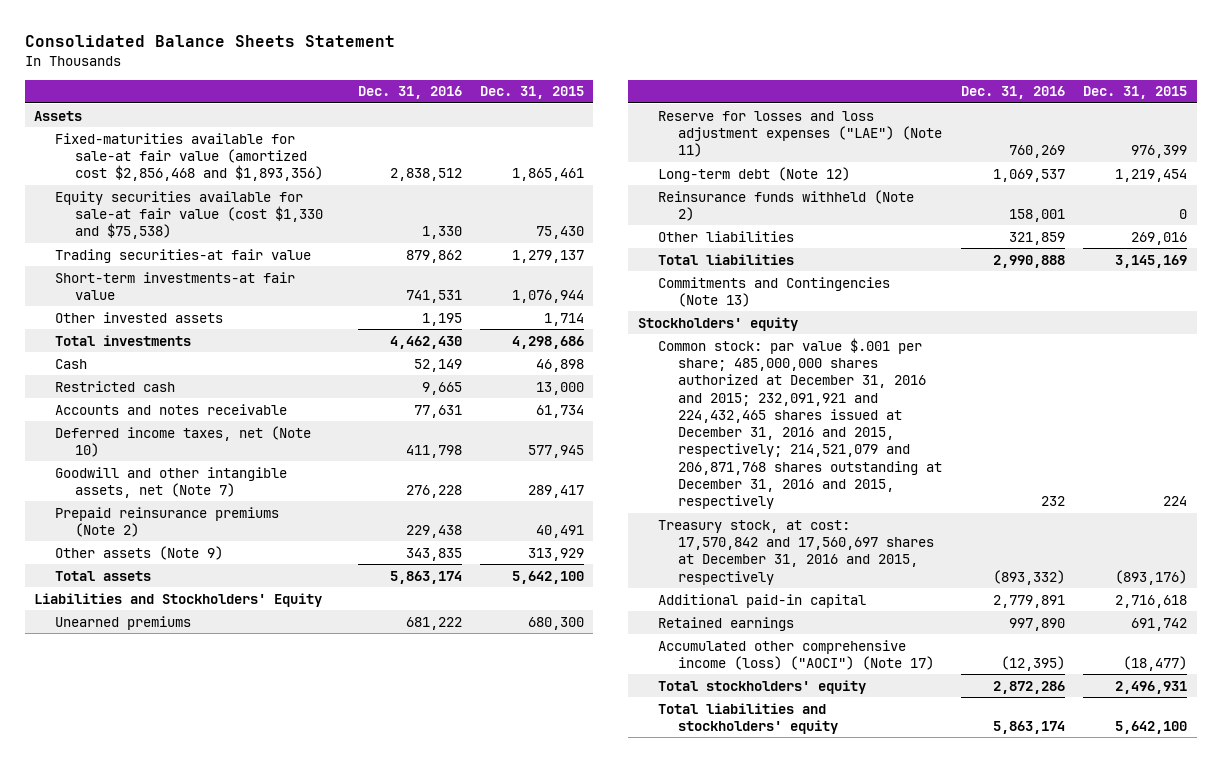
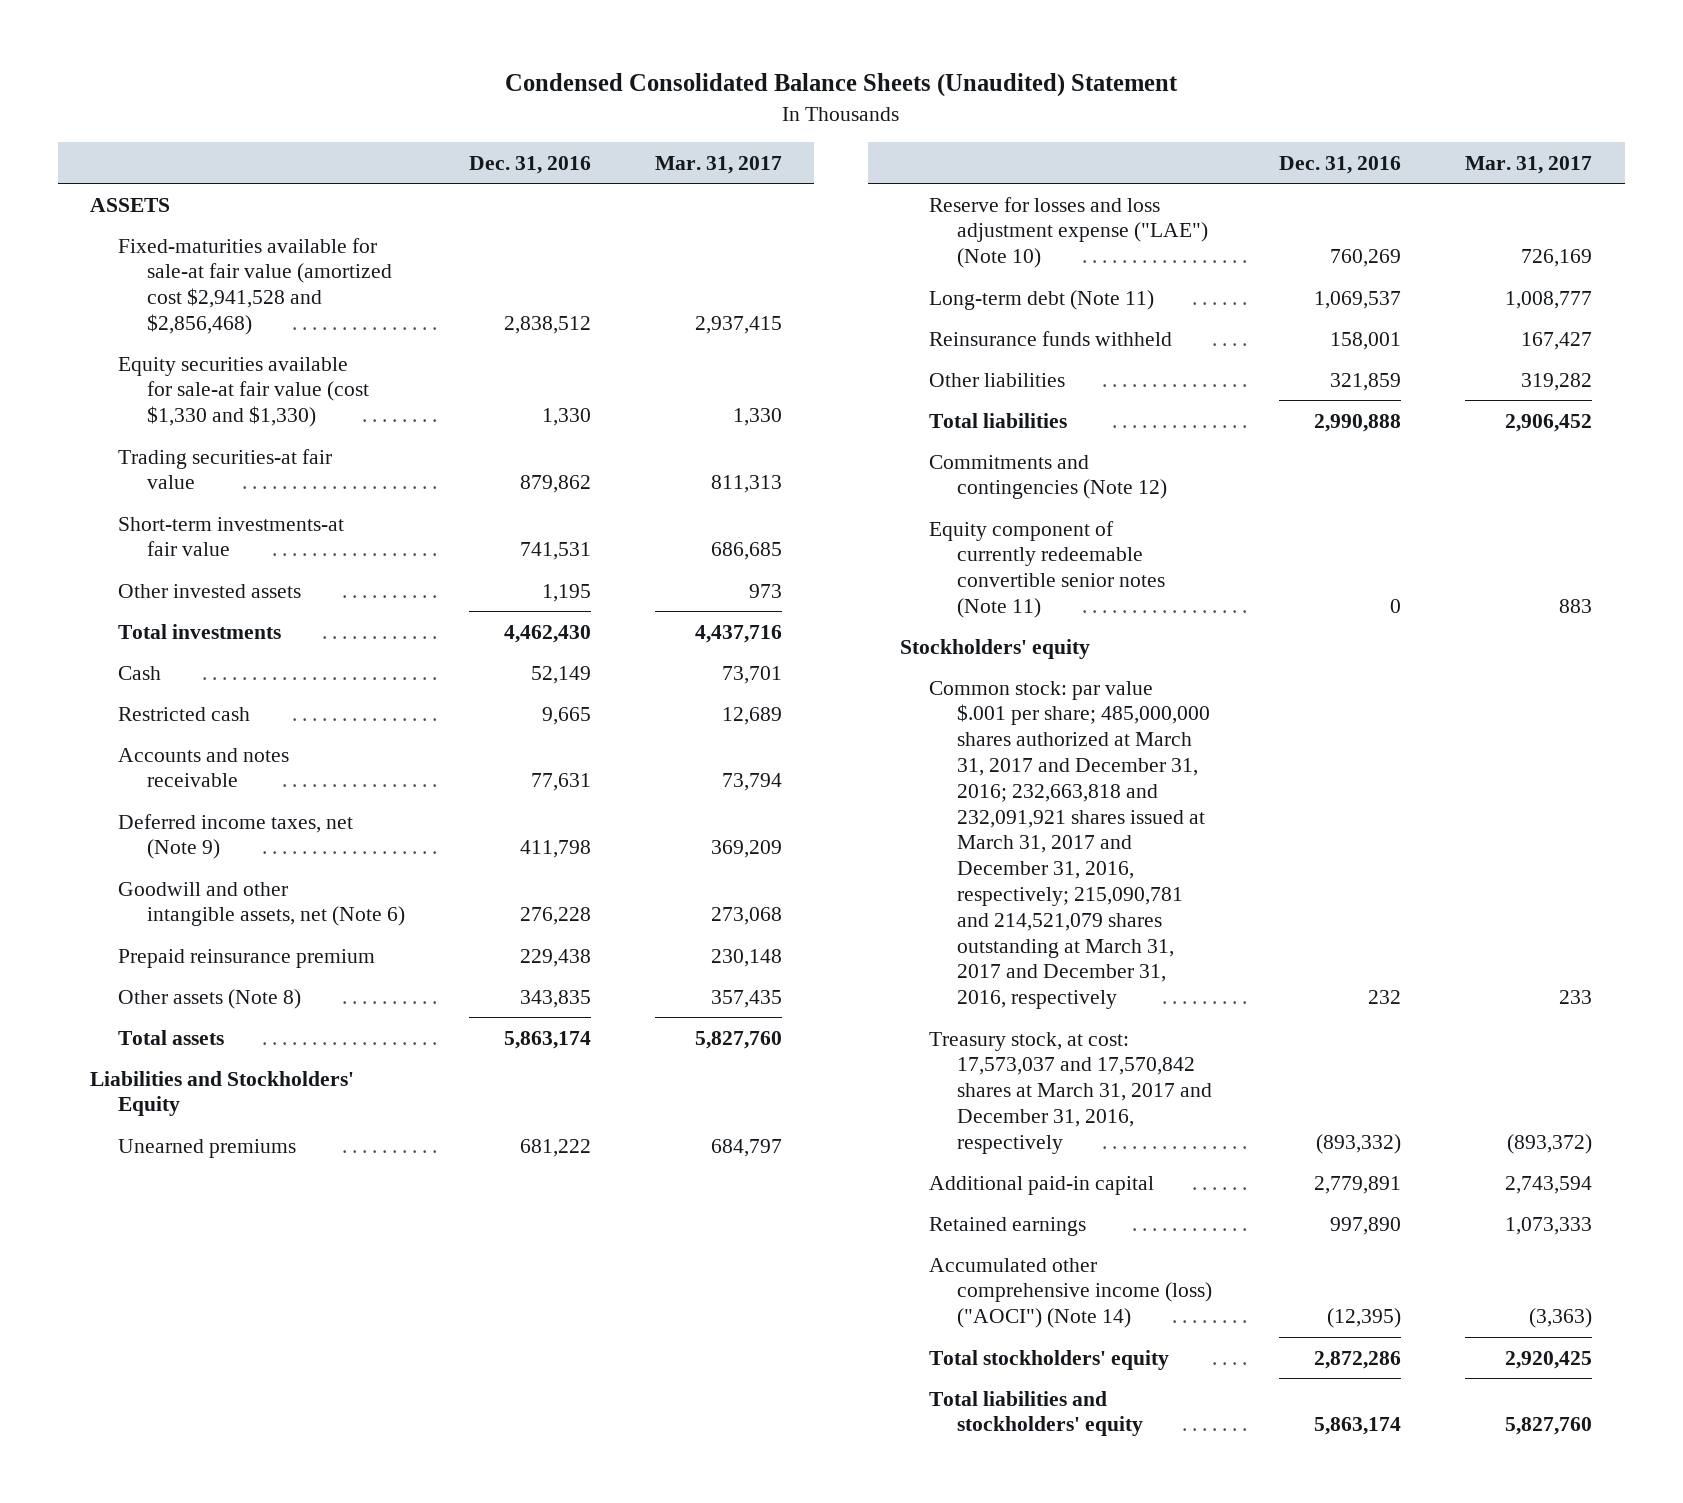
[24,34,395,47] Consolidated Balance Sheets Statement -> [505,73,1179,98] Condensed Consolidated Balance Sheets (Unaudited) Statement
[480,86,585,100] Dec. 31, 2015 -> none
none -> [655,155,783,174] Mar. 31, 2017
[34,110,83,121] Assets -> [90,197,171,212] ASSETS
[54,132,324,182] Fixed-maturities available for sale-at fair value (amortized cost $2,856,468 and $1,893,356) -> [118,237,392,335] Fixed-maturities available for sale-at fair value (amortized cost $2,941,528 and $2,856,468)
[54,190,324,240] Equity securities available for sale-at fair value (cost $1,330 and $75,538) -> [118,356,369,428] Equity securities available for sale-at fair value (cost $1,330 and $1,330)
[54,425,311,457] Deferred income taxes, net (Note 10) -> [118,813,354,860] Deferred income taxes, net (Note 9)
[54,466,287,498] Goodwill and other intangible assets, net (Note 7) -> [118,881,405,927] Goodwill and other intangible assets, net (Note 6)
[54,506,279,537] Prepaid reinsurance premiums (Note 2) -> [118,948,376,968] Prepaid reinsurance premium
[54,545,223,560] Other assets (Note 9) -> [118,988,302,1009] Other assets (Note 8)
[657,110,943,158] Reserve for losses and loss adjustment expenses ("LAE") (Note 11) -> [928,196,1208,269] Reserve for losses and loss adjustment expense ("LAE") (Note 10)
[657,166,850,182] Long-term debt (Note 12) -> [928,289,1154,310] Long-term debt (Note 11)
[657,189,914,221] Reinsurance funds withheld (Note 2) -> [928,330,1172,346] Reinsurance funds withheld
[657,276,890,307] Commitments and Contingencies (Note 13) -> [928,454,1167,500] Commitments and contingencies (Note 12)
none -> [928,520,1165,618] Equity component of currently redeemable convertible senior notes (Note 11)
[657,337,943,510] Common stock: par value $.001 per share; 485,000,000 shares authorized at December 31, 2016 and 2015; 232,091,921 and 224,432,465 shares issued at December 31, 2016 and 2015, respectively; 214,521,079 and 206,871,768 shares outstanding at December 31, 2016 and 2015, respectively -> [928,680,1210,1010] Common stock: par value $.001 per share; 485,000,000 shares authorized at March 31, 2017 and December 31, 2016; 232,663,818 and 232,091,921 shares issued at March 31, 2017 and December 31, 2016, respectively; 215,090,781 and 214,521,079 shares outstanding at March 31, 2017 and December 31, 2016, respectively
[657,519,935,585] Treasury stock, at cost: 17,570,842 and 17,560,697 shares at December 31, 2016 and 2015, respectively -> [928,1031,1212,1154] Treasury stock, at cost: 17,573,037 and 17,570,842 shares at March 31, 2017 and December 31, 2016, respectively
[657,639,935,670] Accumulated other comprehensive income (loss) ("AOCI") (Note 17) -> [928,1257,1212,1329] Accumulated other comprehensive income (loss) ("AOCI") (Note 14)

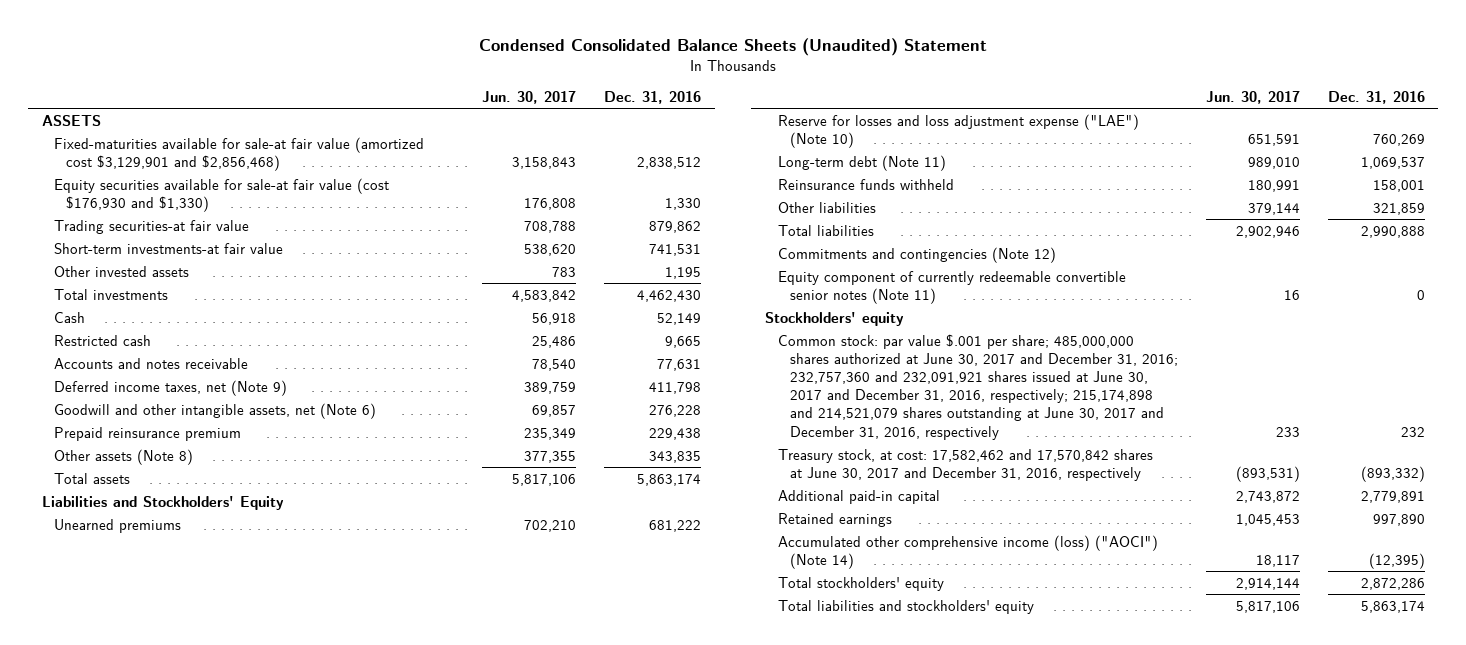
[655,155,783,174] Mar. 31, 2017 -> none
none -> [482,90,577,104] Jun. 30, 2017
[118,237,392,335] Fixed-maturities available for sale-at fair value (amortized cost $2,941,528 and $2,856,468) -> [53,136,424,171] Fixed-maturities available for sale-at fair value (amortized cost $3,129,901 and $2,856,468)
[118,356,369,428] Equity securities available for sale-at fair value (cost $1,330 and $1,330) -> [53,177,389,212] Equity securities available for sale-at fair value (cost $176,930 and $1,330)
[928,680,1210,1010] Common stock: par value $.001 per share; 485,000,000 shares authorized at March 31, 2017 and December 31, 2016; 232,663,818 and 232,091,921 shares issued at March 31, 2017 and December 31, 2016, respectively; 215,090,781 and 214,521,079 shares outstanding at March 31, 2017 and December 31, 2016, respectively -> [777,333,1179,440] Common stock: par value $.001 per share; 485,000,000 shares authorized at June 30, 2017 and December 31, 2016; 232,757,360 and 232,091,921 shares issued at June 30, 2017 and December 31, 2016, respectively; 215,174,898 and 214,521,079 shares outstanding at June 30, 2017 and December 31, 2016, respectively
[928,1031,1212,1154] Treasury stock, at cost: 17,573,037 and 17,570,842 shares at March 31, 2017 and December 31, 2016, respectively -> [777,448,1153,481] Treasury stock, at cost: 17,582,462 and 17,570,842 shares at June 30, 2017 and December 31, 2016, respectively

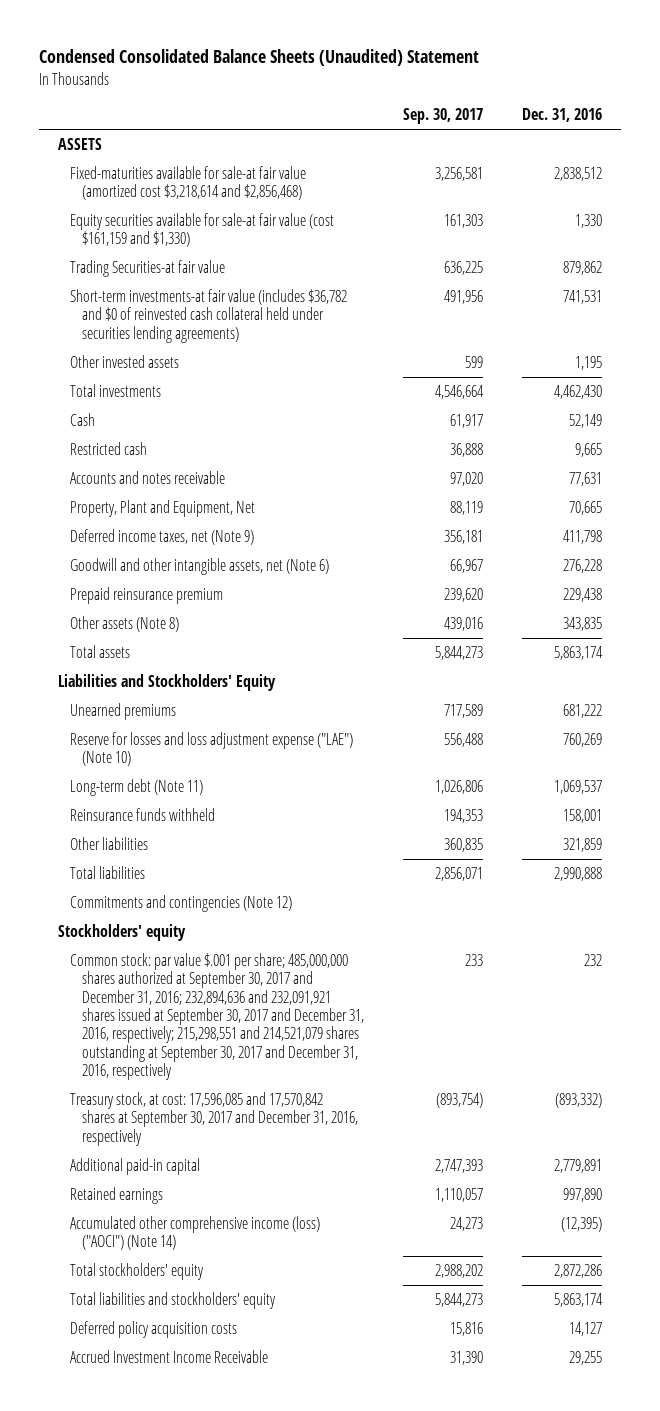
[482,90,577,104] Jun. 30, 2017 -> none
none -> [403,108,484,125] Sep. 30, 2017
[53,136,424,171] Fixed-maturities available for sale-at fair value (amortized cost $3,129,901 and $2,856,468) -> [70,166,307,201] Fixed-maturities available for sale-at fair value (amortized cost $3,218,614 and $2,856,468)
[53,177,389,212] Equity securities available for sale-at fair value (cost $176,930 and $1,330) -> [70,213,335,248] Equity securities available for sale-at fair value (cost $161,159 and $1,330)
[53,219,249,234] Trading securities-at fair value -> [70,260,226,278] Trading Securities-at fair value
[53,242,283,254] Short-term investments-at fair value -> [70,289,348,343] Short-term investments-at fair value (includes $36,782 and $0 of reinvested cash collateral held under securities lending agreements)
none -> [70,500,256,518] Property, Plant and Equipment, Net
[777,270,1126,304] Equity component of currently redeemable convertible senior notes (Note 11) -> none
[777,333,1179,440] Common stock: par value $.001 per share; 485,000,000 shares authorized at June 30, 2017 and December 31, 2016; 232,757,360 and 232,091,921 shares issued at June 30, 2017 and December 31, 2016, respectively; 215,174,898 and 214,521,079 shares outstanding at June 30, 2017 and December 31, 2016, respectively -> [70,953,365,1080] Common stock: par value $.001 per share; 485,000,000 shares authorized at September 30, 2017 and December 31, 2016; 232,894,636 and 232,091,921 shares issued at September 30, 2017 and December 31, 2016, respectively; 215,298,551 and 214,521,079 shares outstanding at September 30, 2017 and December 31, 2016, respectively
[777,448,1153,481] Treasury stock, at cost: 17,582,462 and 17,570,842 shares at June 30, 2017 and December 31, 2016, respectively -> [70,1092,359,1146] Treasury stock, at cost: 17,596,085 and 17,570,842 shares at September 30, 2017 and December 31, 2016, respectively
none -> [70,1321,238,1339] Deferred policy acquisition costs
none -> [70,1350,269,1364] Accrued Investment Income Receivable

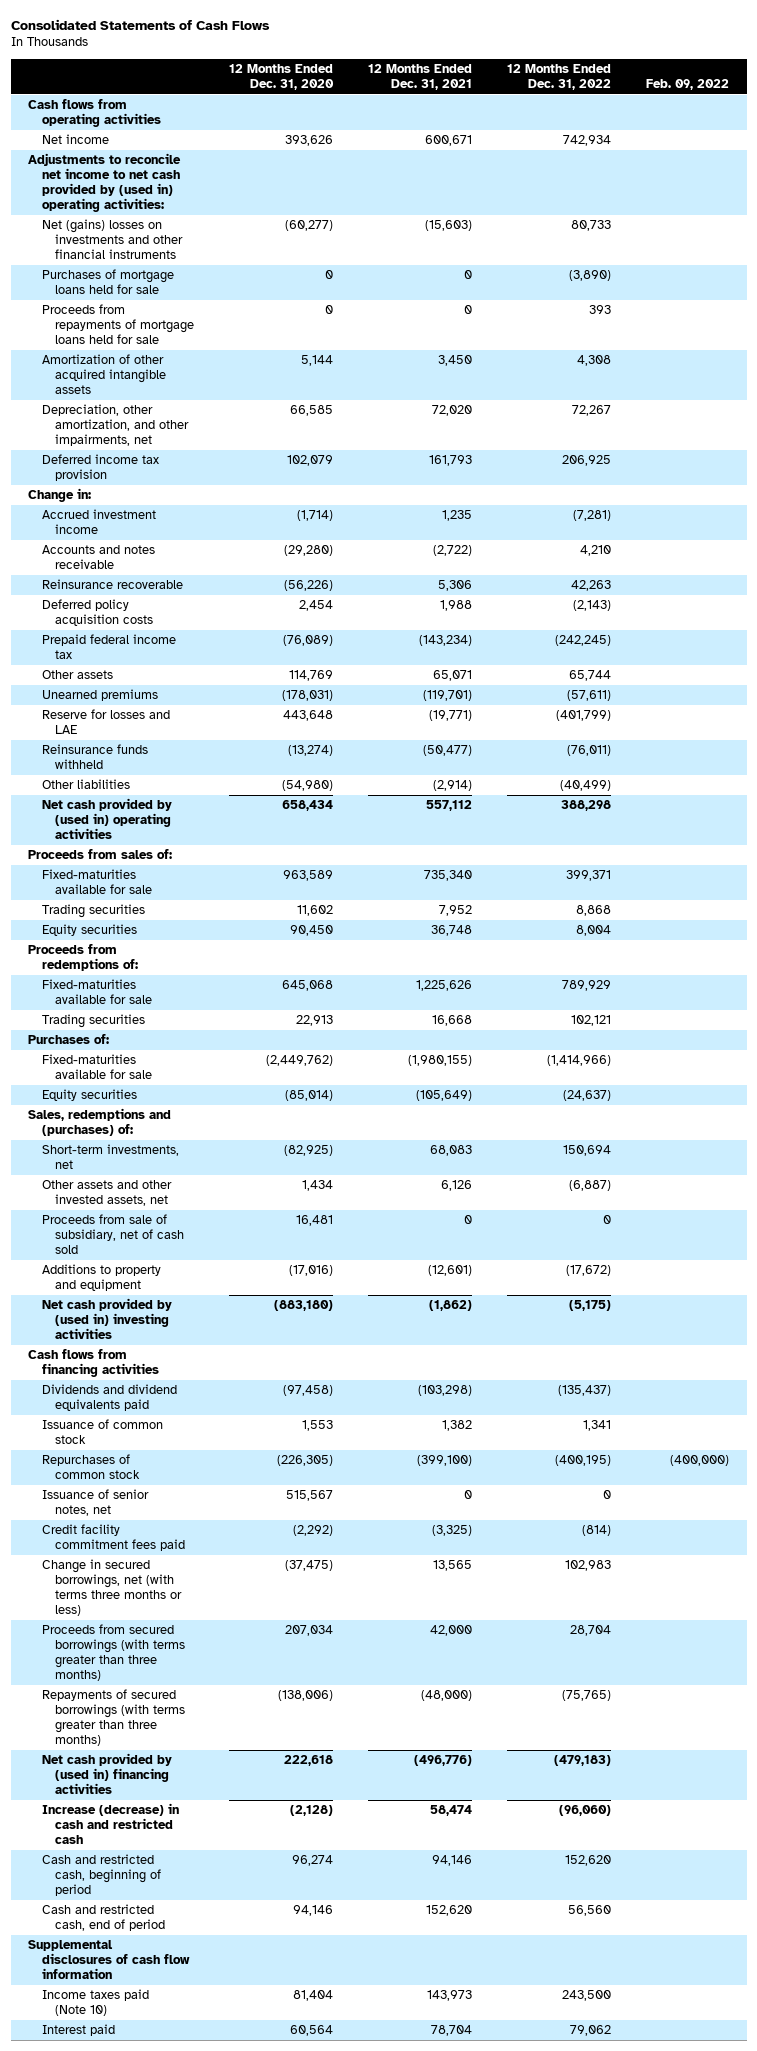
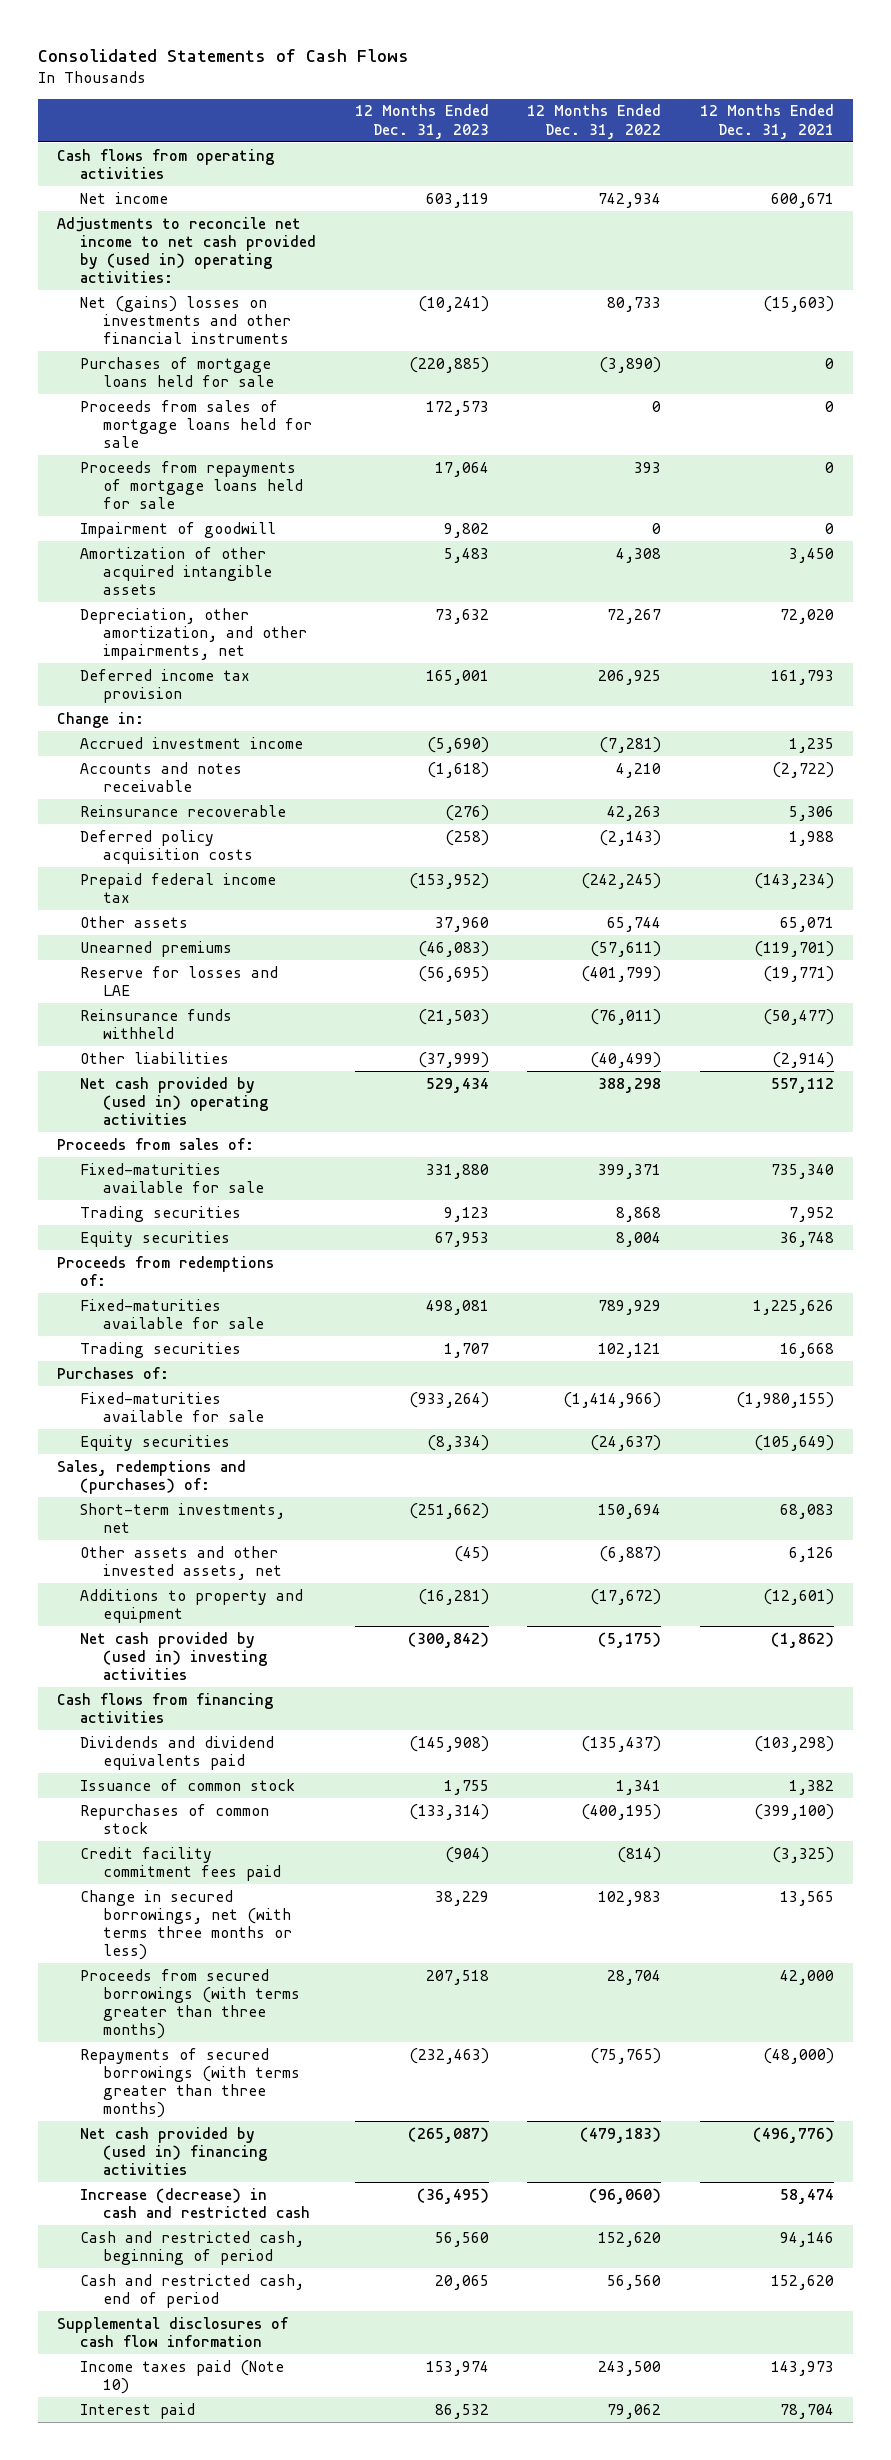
[228,63,334,90] 12 Months Ended Dec. 31, 2020 -> none
[646,78,730,90] Feb. 09, 2022 -> none
none -> [354,104,489,139] 12 Months Ended Dec. 31, 2023
none -> [80,399,312,448] Proceeds from sales of mortgage loans held for sale
none -> [80,521,277,538] Impairment of goodwill
[41,1214,184,1255] Proceeds from sale of subsidiary, net of cash sold -> none
[41,1489,149,1517] Issuance of senior notes, net -> none

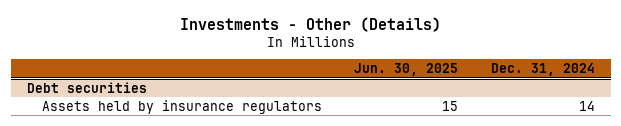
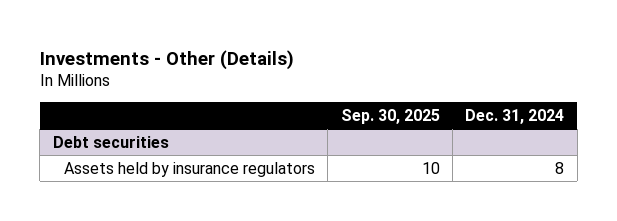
[354,63,459,77] Jun. 30, 2025 -> none
none -> [340,108,440,124] Sep. 30, 2025
[578,100,595,111] 14 -> [555,161,565,174] 8

